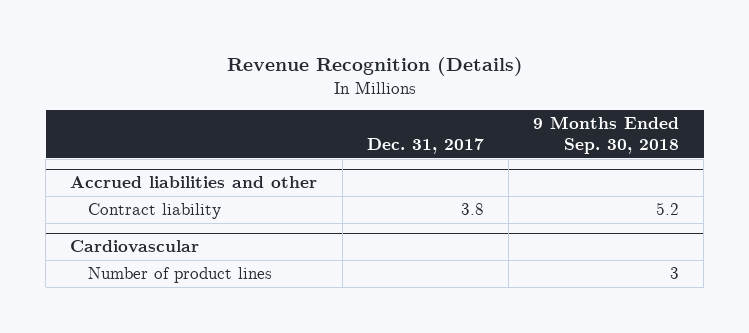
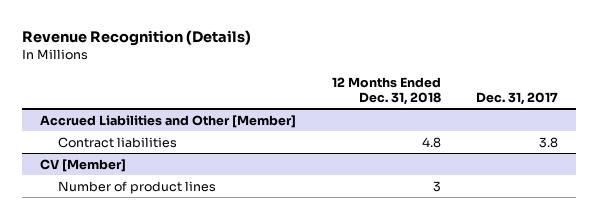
[533,116,680,154] 9 Months Ended Sep. 30, 2018 -> none
none -> [331,77,441,105] 12 Months Ended Dec. 31, 2018
[70,176,318,189] Accrued liabilities and other -> [40,114,297,128] Accrued Liabilities and Other [Member]
[88,202,222,219] Contract liability -> [57,136,177,148] Contract liabilities
[70,240,200,254] Cardiovascular -> [40,158,127,172] CV [Member]

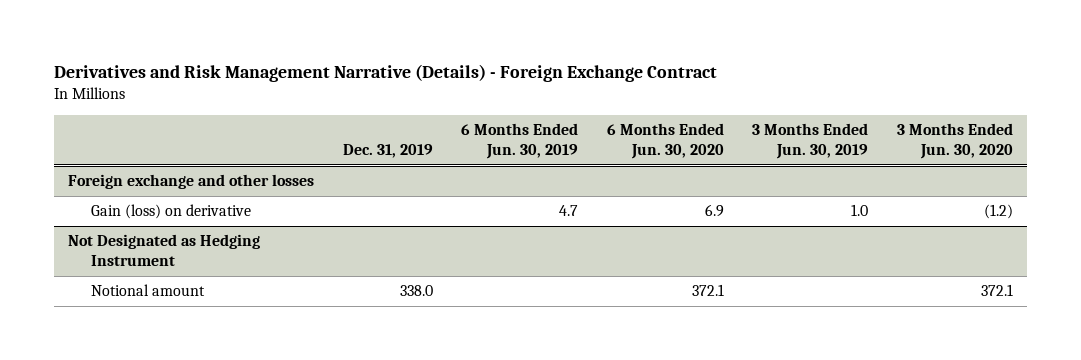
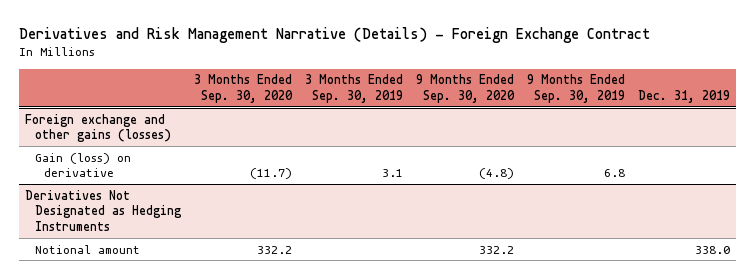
[461,123,579,159] 6 Months Ended Jun. 30, 2019 -> none
[606,123,724,159] 6 Months Ended Jun. 30, 2020 -> none
[752,123,869,159] 3 Months Ended Jun. 30, 2019 -> none
[897,123,1014,159] 3 Months Ended Jun. 30, 2020 -> none
none -> [193,74,293,103] 3 Months Ended Sep. 30, 2020
none -> [304,74,403,103] 3 Months Ended Sep. 30, 2019
none -> [415,74,515,103] 9 Months Ended Sep. 30, 2020
none -> [526,74,625,103] 9 Months Ended Sep. 30, 2019
[68,174,315,190] Foreign exchange and other losses -> [25,113,171,143] Foreign exchange and other gains (losses)
[68,234,261,266] Not Designated as Hedging Instrument -> [25,189,182,231] Derivatives Not Designated as Hedging Instruments

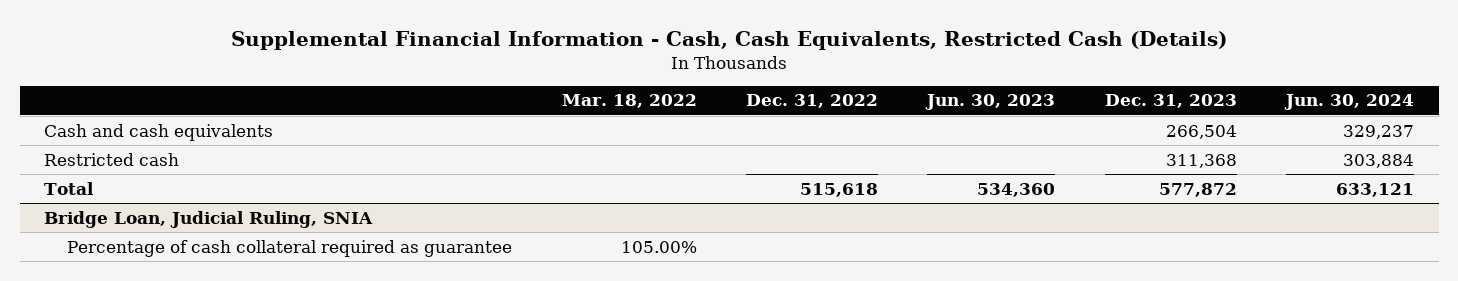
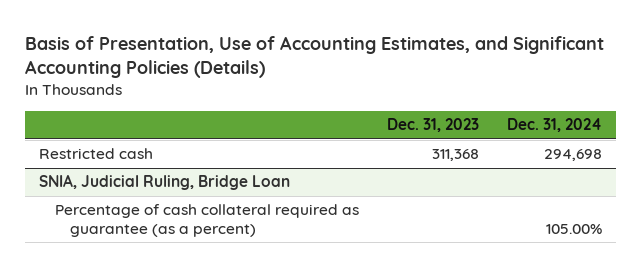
[231,30,1228,50] Supplemental Financial Information - Cash, Cash Equivalents, Restricted Cash (Details) -> [25,35,605,79] Basis of Presentation, Use of Accounting Estimates, and Significant Accounting Policies (Details)
[561,94,697,109] Mar. 18, 2022 -> none
[746,94,879,109] Dec. 31, 2022 -> none
[925,94,1056,111] Jun. 30, 2023 -> none
[1284,94,1415,111] Jun. 30, 2024 -> none
none -> [506,118,602,133] Dec. 31, 2024
[44,123,274,141] Cash and cash equivalents -> none
[44,181,95,195] Total -> none
[44,210,374,228] Bridge Loan, Judicial Ruling, SNIA -> [39,174,291,191] SNIA, Judicial Ruling, Bridge Loan
[67,239,513,257] Percentage of cash collateral required as guarantee -> [54,204,359,238] Percentage of cash collateral required as guarantee (as a percent)

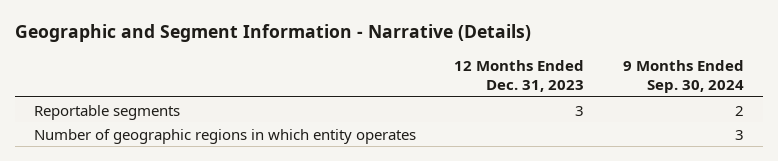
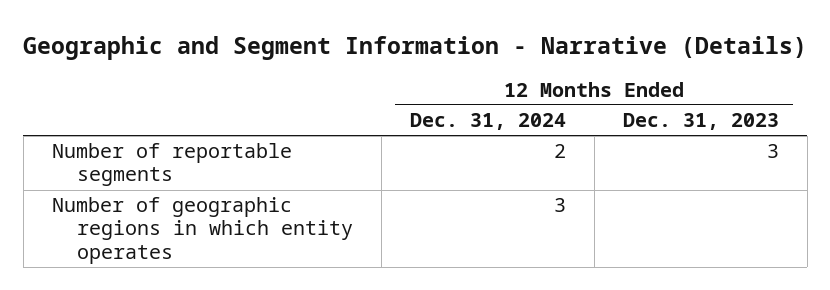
[622,59,744,94] 9 Months Ended Sep. 30, 2024 -> none
none -> [409,113,566,131] Dec. 31, 2024
[33,104,180,120] Reportable segments -> [51,143,292,187] Number of reportable segments

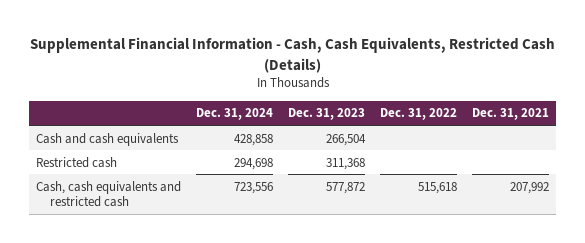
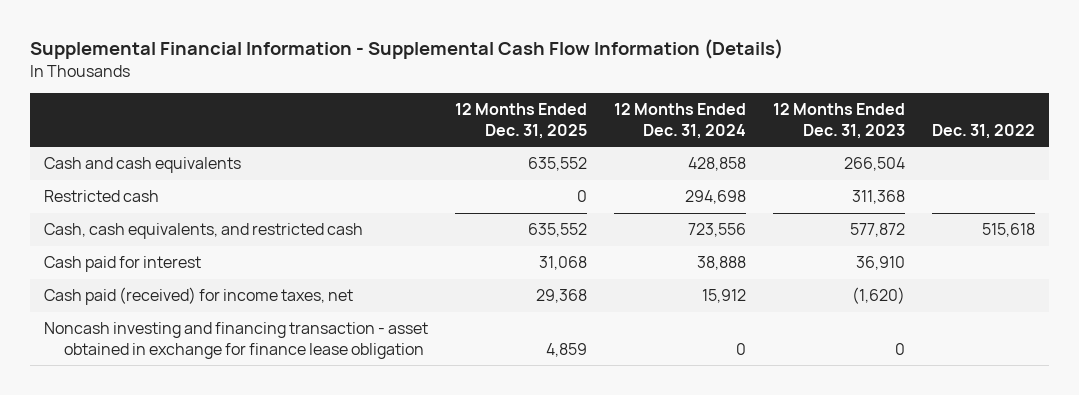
[29,37,555,73] Supplemental Financial Information - Cash, Cash Equivalents, Restricted Cash (Details) -> [30,39,784,60] Supplemental Financial Information - Supplemental Cash Flow Information (Details)
[196,108,274,121] Dec. 31, 2024 -> none
[288,108,366,121] Dec. 31, 2023 -> none
[471,108,549,121] Dec. 31, 2021 -> none
none -> [455,103,588,139] 12 Months Ended Dec. 31, 2025
none -> [614,103,747,139] 12 Months Ended Dec. 31, 2024
none -> [773,103,906,139] 12 Months Ended Dec. 31, 2023
[36,180,182,208] Cash, cash equivalents and restricted cash -> [43,223,363,240] Cash, cash equivalents, and restricted cash
none -> [43,256,201,273] Cash paid for interest
none -> [43,287,353,306] Cash paid (received) for income taxes, net
none -> [43,322,428,359] Noncash investing and financing transaction - asset obtained in exchange for finance lease obligation

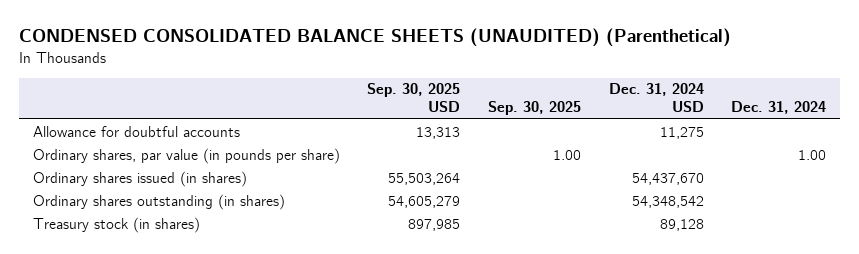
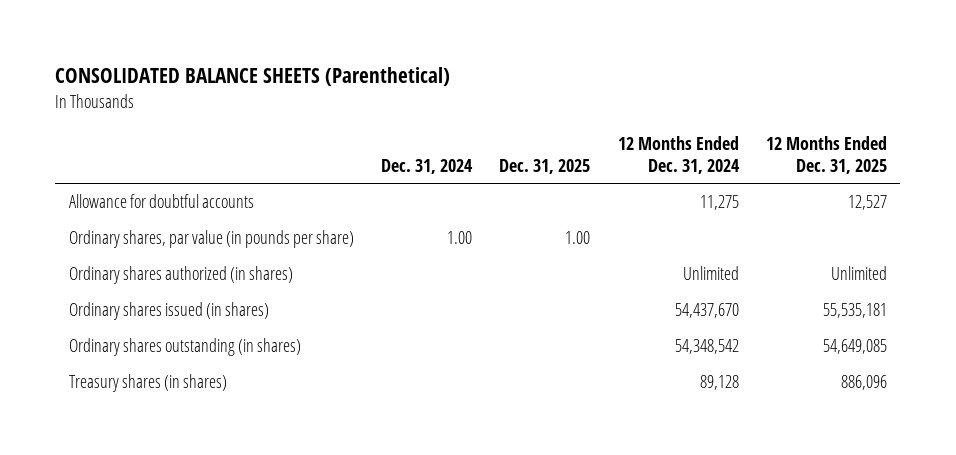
[18,28,731,48] CONDENSED CONSOLIDATED BALANCE SHEETS (UNAUDITED) (Parenthetical) -> [55,67,451,87] CONSOLIDATED BALANCE SHEETS (Parenthetical)
[367,83,461,113] Sep. 30, 2025 USD -> none
[487,101,581,116] Sep. 30, 2025 -> none
[608,83,704,113] Dec. 31, 2024 USD -> none
none -> [499,158,591,174] Dec. 31, 2025
none -> [617,136,740,174] 12 Months Ended Dec. 31, 2024
none -> [765,136,887,174] 12 Months Ended Dec. 31, 2025
none -> [68,266,293,285] Ordinary shares authorized (in shares)
[32,216,200,233] Treasury stock (in shares) -> [68,374,227,393] Treasury shares (in shares)

